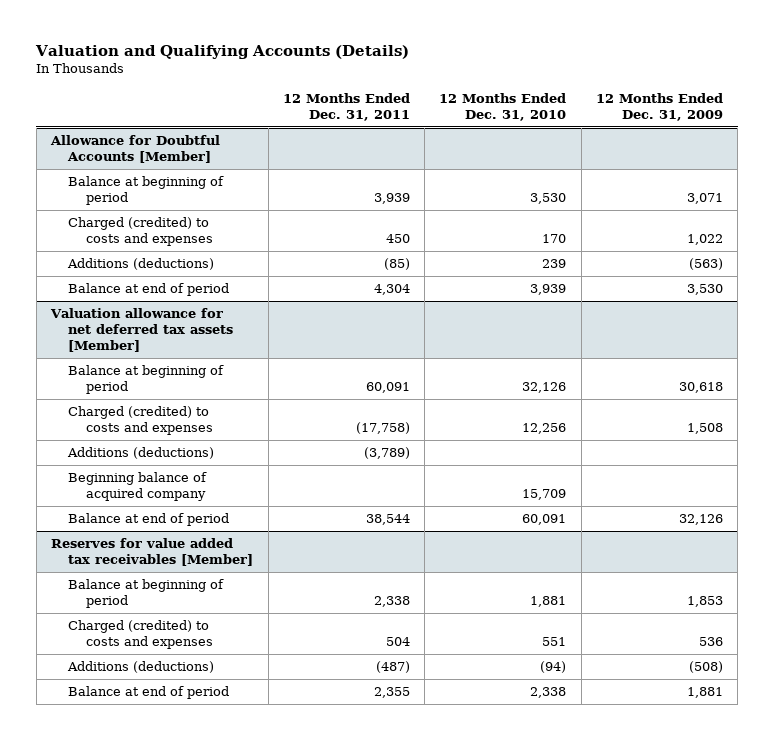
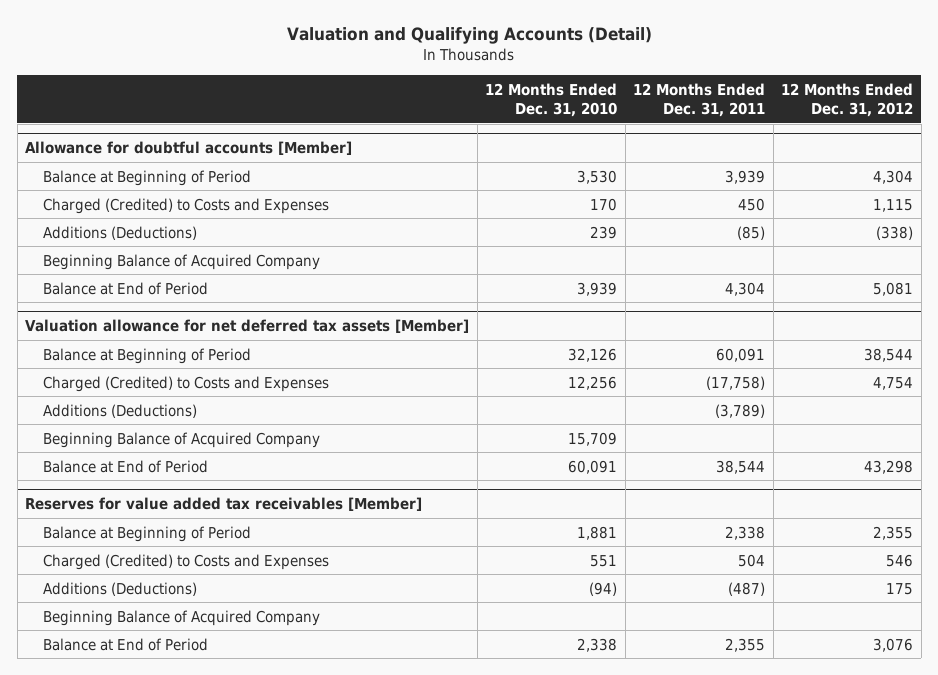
[35,44,410,59] Valuation and Qualifying Accounts (Details) -> [287,27,653,45] Valuation and Qualifying Accounts (Detail)
[595,92,723,121] 12 Months Ended Dec. 31, 2009 -> none
none -> [781,83,914,117] 12 Months Ended Dec. 31, 2012
[49,135,220,164] Allowance for Doubtful Accounts [Member] -> [25,141,353,156] Allowance for doubtful accounts [Member]
[68,176,225,206] Balance at beginning of period -> [42,169,251,186] Balance at Beginning of Period
[68,217,213,247] Charged (credited) to costs and expenses -> [42,197,329,214] Charged (Credited) to Costs and Expenses
[67,258,215,271] Additions (deductions) -> [42,225,197,240] Additions (Deductions)
none -> [42,253,320,270] Beginning Balance of Acquired Company
[68,283,230,297] Balance at end of period -> [42,281,208,295] Balance at End of Period
[68,365,225,395] Balance at beginning of period -> [42,347,251,364] Balance at Beginning of Period
[68,406,213,436] Charged (credited) to costs and expenses -> [42,375,329,392] Charged (Credited) to Costs and Expenses
[67,447,215,460] Additions (deductions) -> [42,403,197,418] Additions (Deductions)
[68,472,208,502] Beginning balance of acquired company -> [42,431,320,448] Beginning Balance of Acquired Company
[68,513,230,527] Balance at end of period -> [42,459,208,473] Balance at End of Period
[68,579,225,609] Balance at beginning of period -> [42,525,251,542] Balance at Beginning of Period
[68,620,213,650] Charged (credited) to costs and expenses -> [42,553,329,570] Charged (Credited) to Costs and Expenses
[67,661,215,674] Additions (deductions) -> [42,581,197,596] Additions (Deductions)
none -> [42,609,320,626] Beginning Balance of Acquired Company
[68,686,230,700] Balance at end of period -> [42,637,208,651] Balance at End of Period

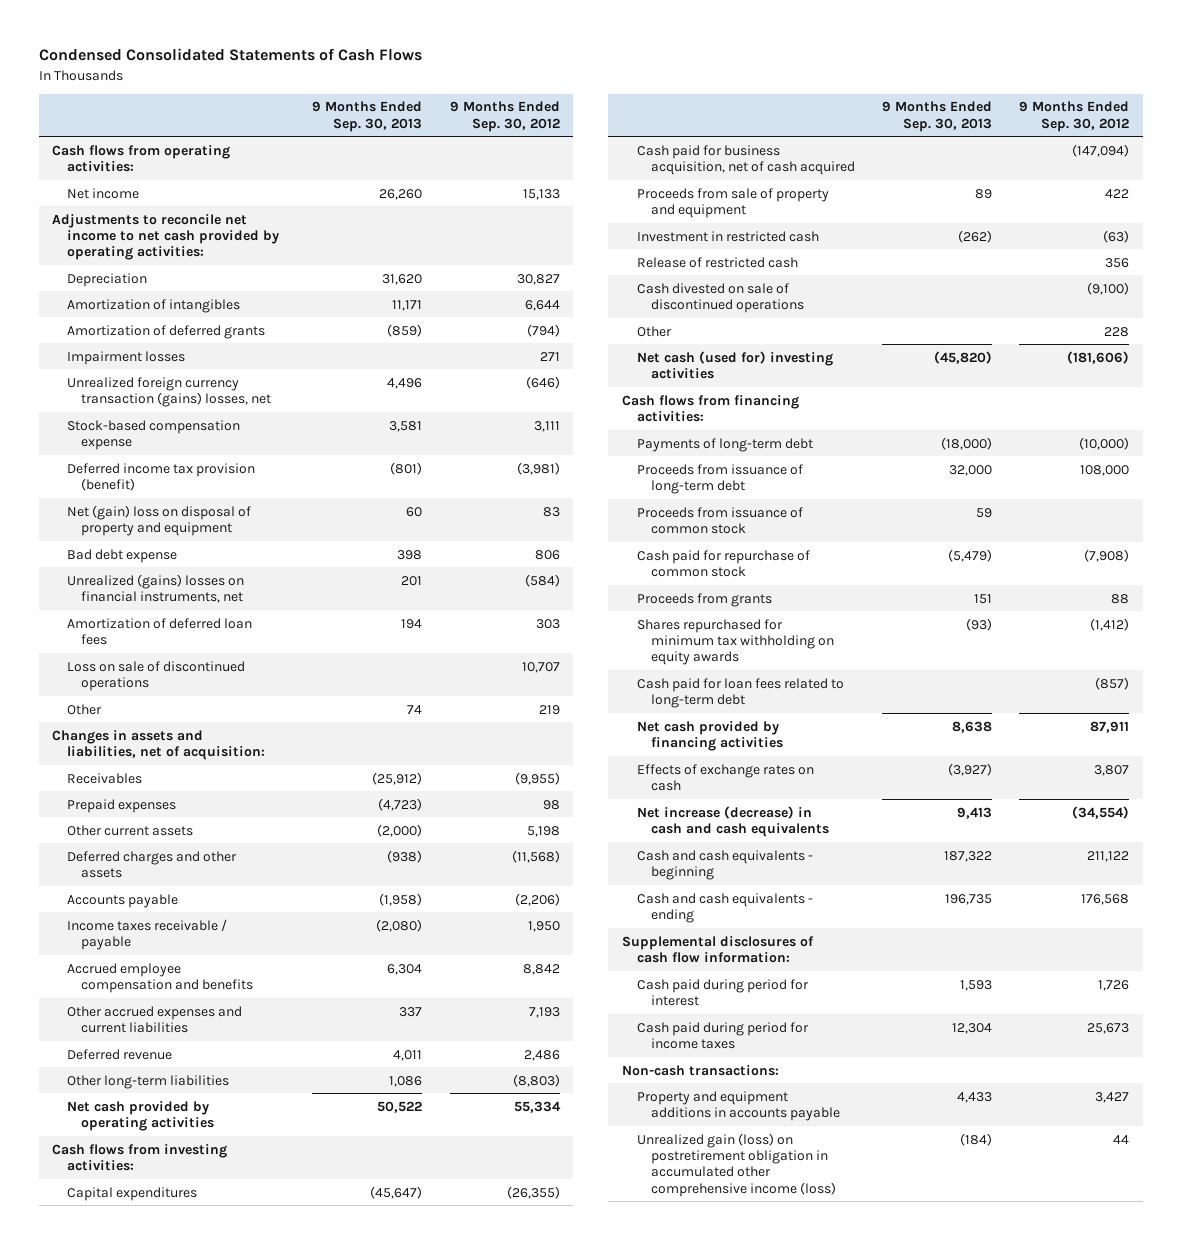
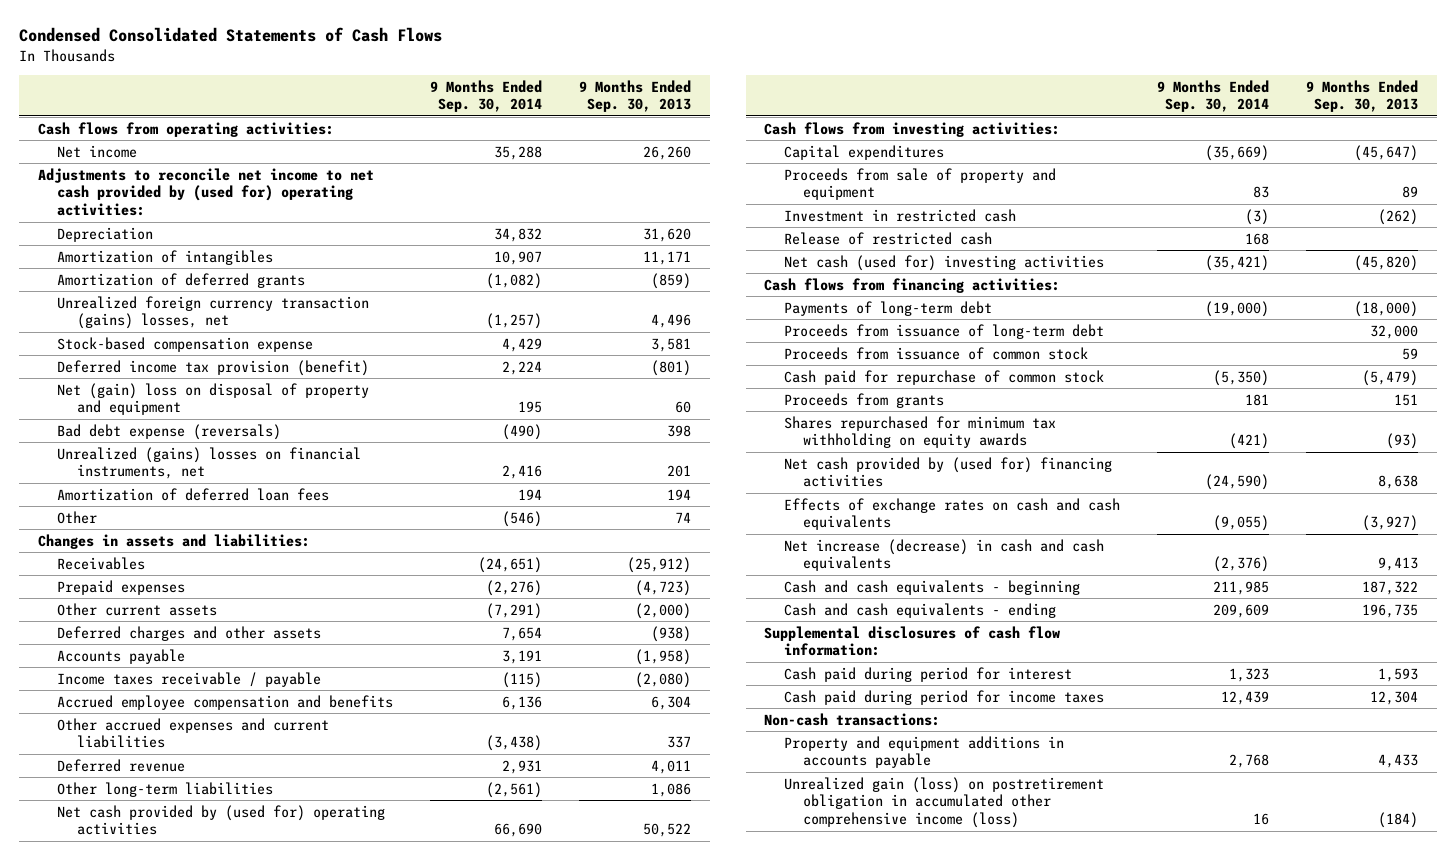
[449,101,560,132] 9 Months Ended Sep. 30, 2012 -> none
none -> [430,79,543,113] 9 Months Ended Sep. 30, 2014
[52,213,279,261] Adjustments to reconcile net income to net cash provided by operating activities: -> [37,167,374,216] Adjustments to reconcile net income to net cash provided by (used for) operating activities:
[66,350,185,365] Impairment losses -> none
[66,548,177,563] Bad debt expense -> [57,423,282,440] Bad debt expense (reversals)
[66,660,245,691] Loss on sale of discontinued operations -> none
[52,729,265,760] Changes in assets and liabilities, net of acquisition: -> [37,533,310,549] Changes in assets and liabilities:
[66,1100,215,1131] Net cash provided by operating activities -> [57,804,386,836] Net cash provided by (used for) operating activities
[636,144,856,175] Cash paid for business acquisition, net of cash acquired -> none
[636,282,805,313] Cash divested on sale of discontinued operations -> none
[636,325,672,337] Other -> none
[636,677,844,708] Cash paid for loan fees related to long-term debt -> none
[636,720,784,751] Net cash provided by financing activities -> [783,456,1112,488] Net cash provided by (used for) financing activities
[636,763,814,791] Effects of exchange rates on cash -> [783,497,1120,531] Effects of exchange rates on cash and cash equivalents

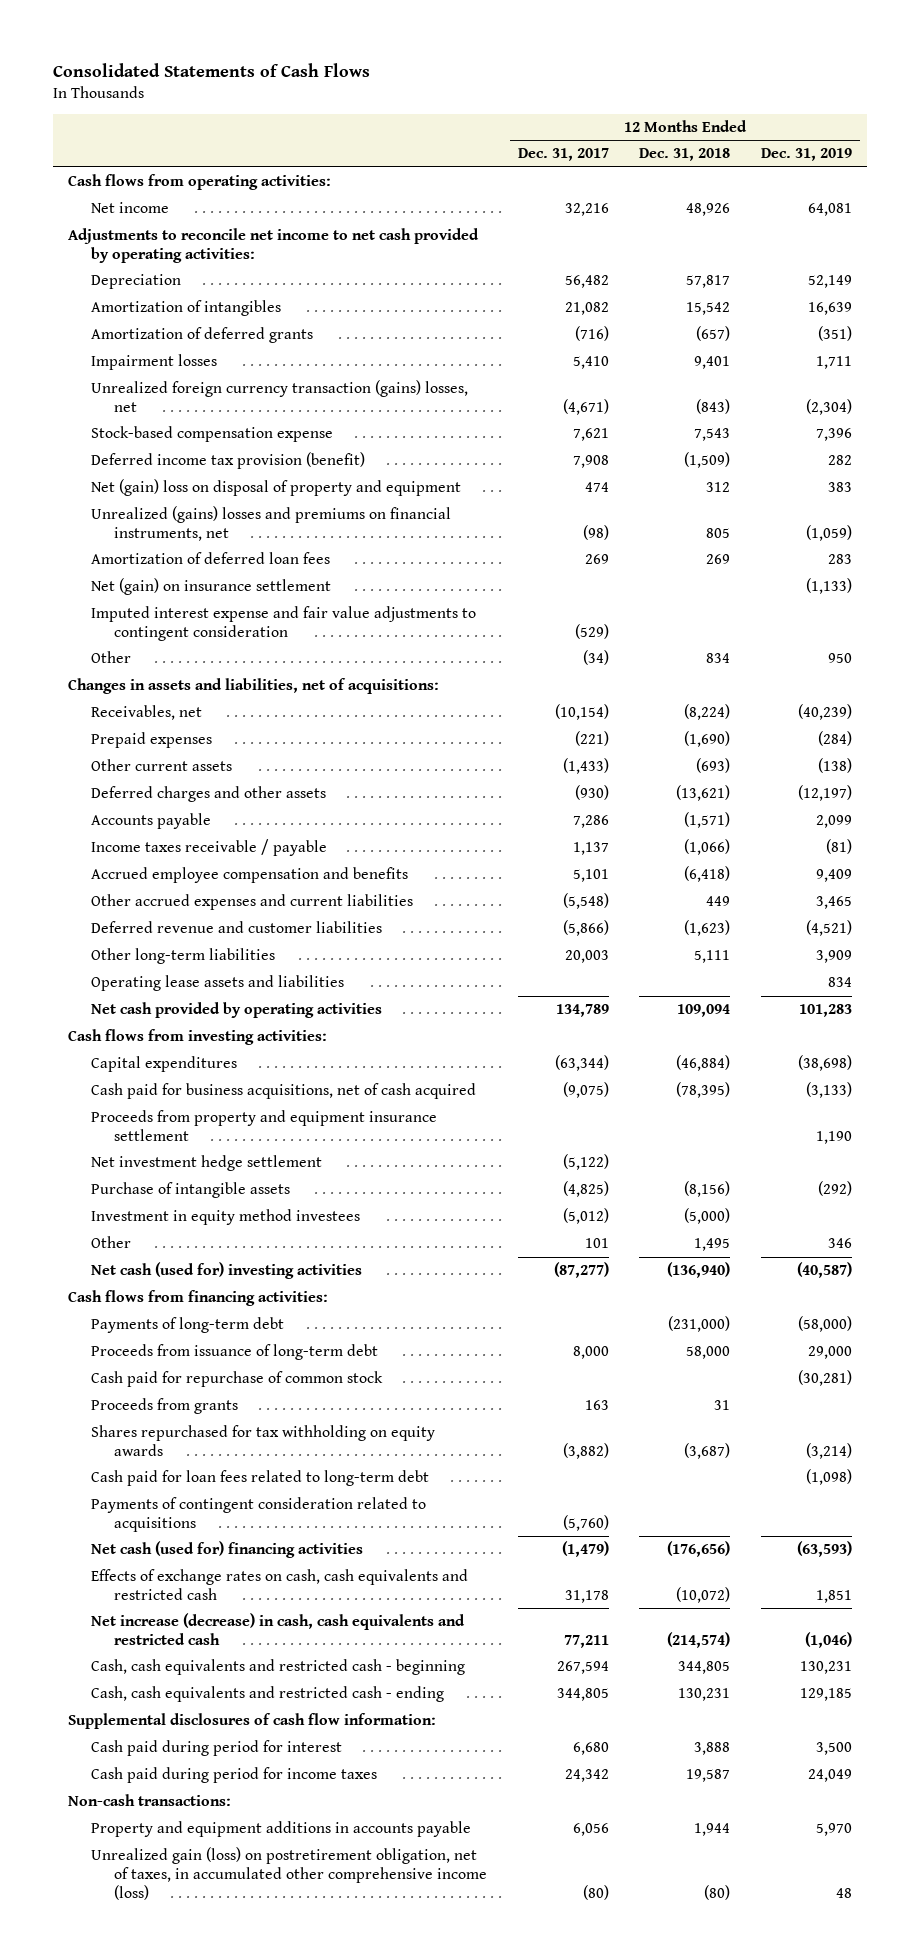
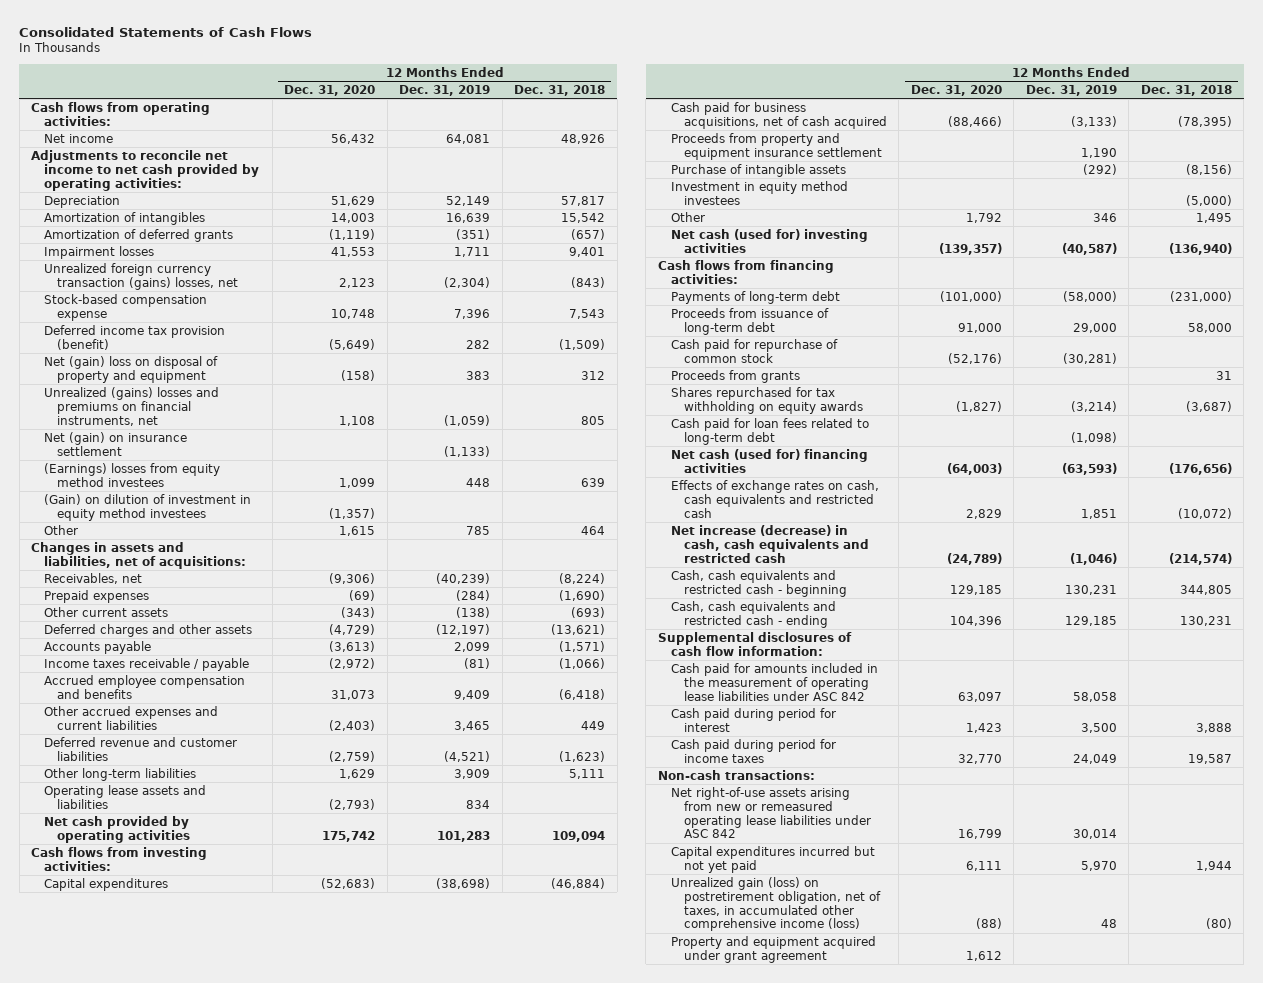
[517,148,609,162] Dec. 31, 2017 -> none
none -> [284,84,376,96] Dec. 31, 2020
[91,552,331,565] Amortization of deferred loan fees -> none
[91,606,477,641] Imputed interest expense and fair value adjustments to contingent consideration -> none
none -> [44,462,221,487] (Earnings) losses from equity method investees
none -> [44,493,252,521] (Gain) on dilution of investment in equity method investees
[706,653,731,664] 834 -> [581,525,606,535] 464
[827,653,852,664] 950 -> [466,525,491,535] 785
[91,1155,323,1172] Net investment hedge settlement -> none
[91,1497,427,1532] Payments of contingent consideration related to acquisitions -> none
none -> [670,662,878,701] Cash paid for amounts included in the measurement of operating lease liabilities under ASC 842
none -> [670,786,871,839] Net right-of-use assets arising from new or remeasured operating lease liabilities under ASC 842
[91,1821,472,1838] Property and equipment additions in accounts payable -> [670,845,875,873] Capital expenditures incurred but not yet paid
none -> [670,935,876,963] Property and equipment acquired under grant agreement

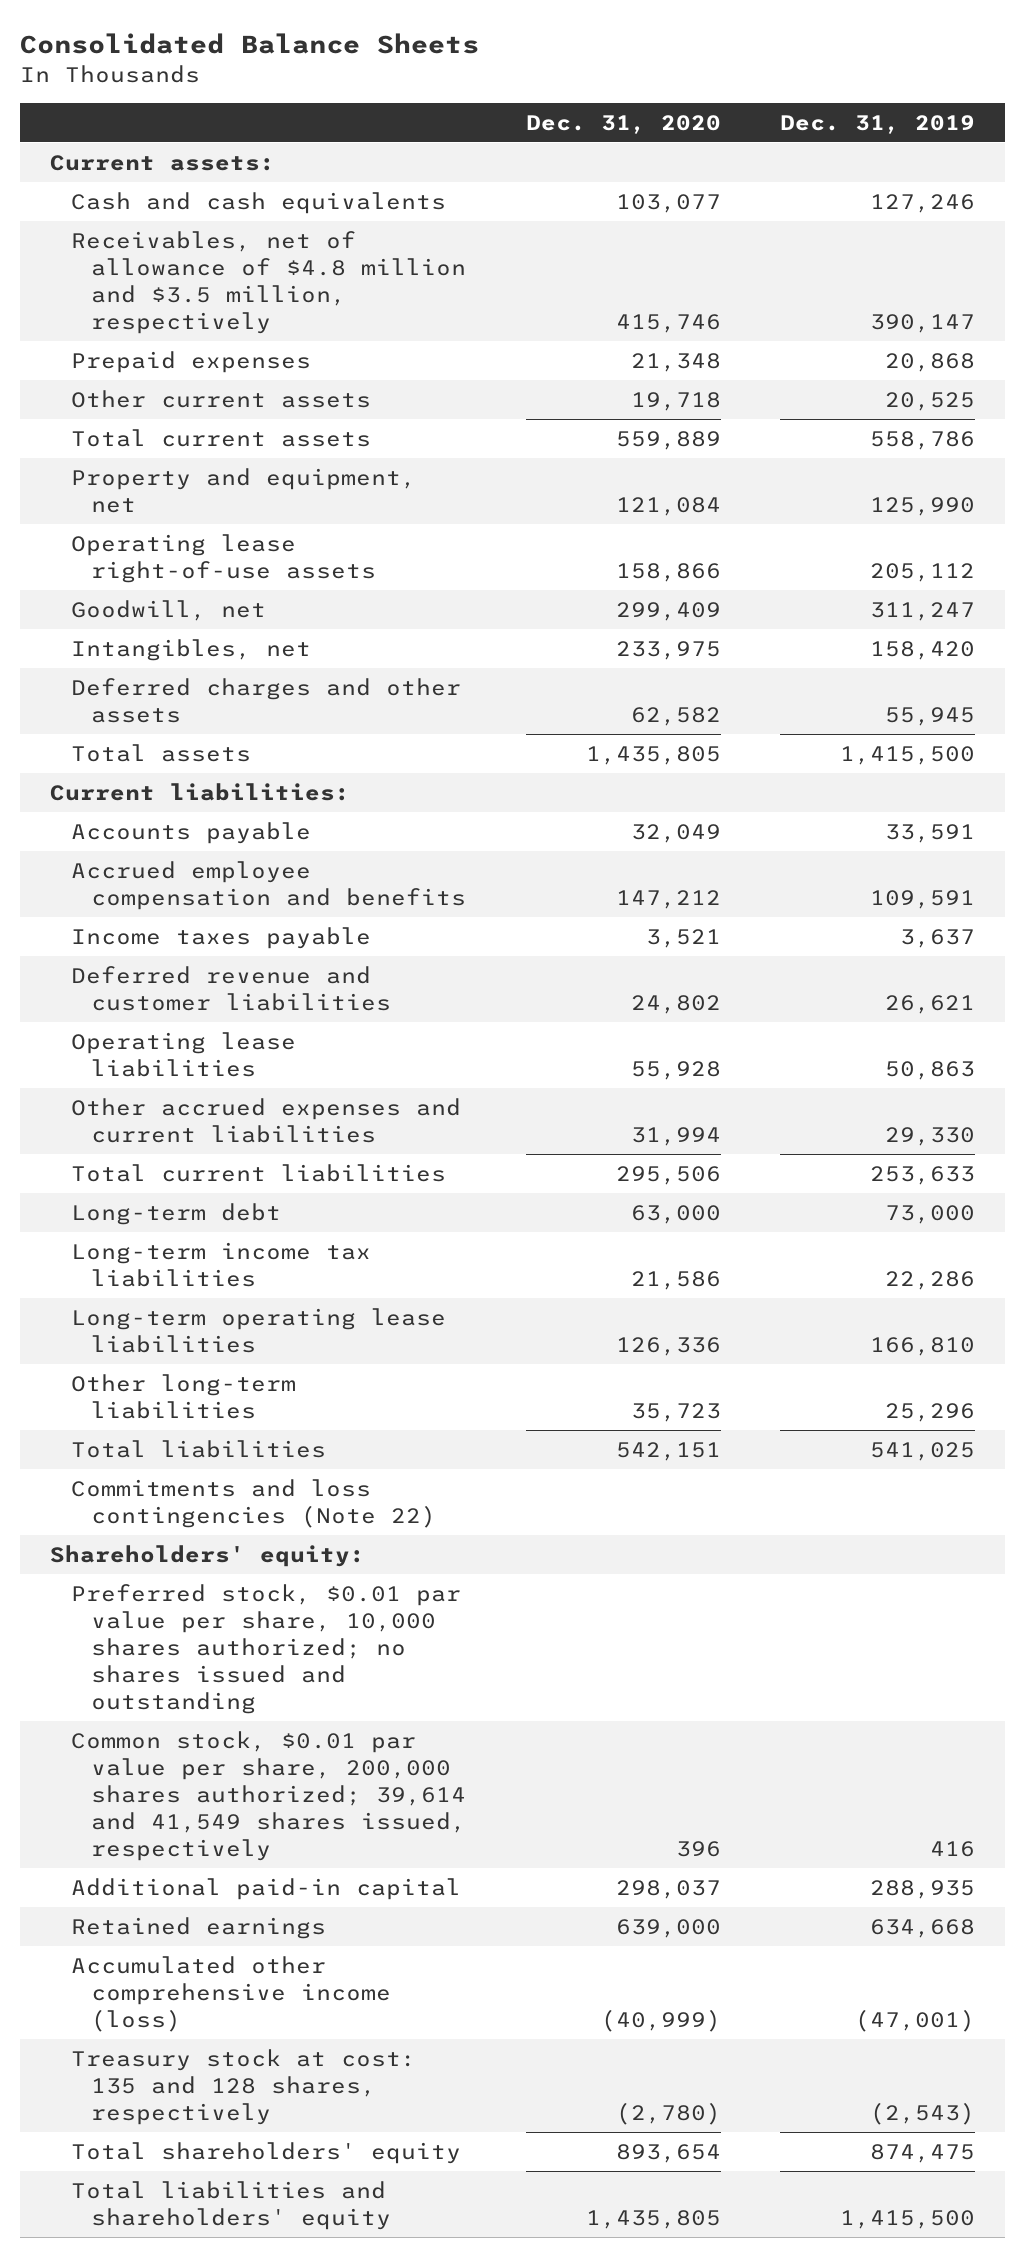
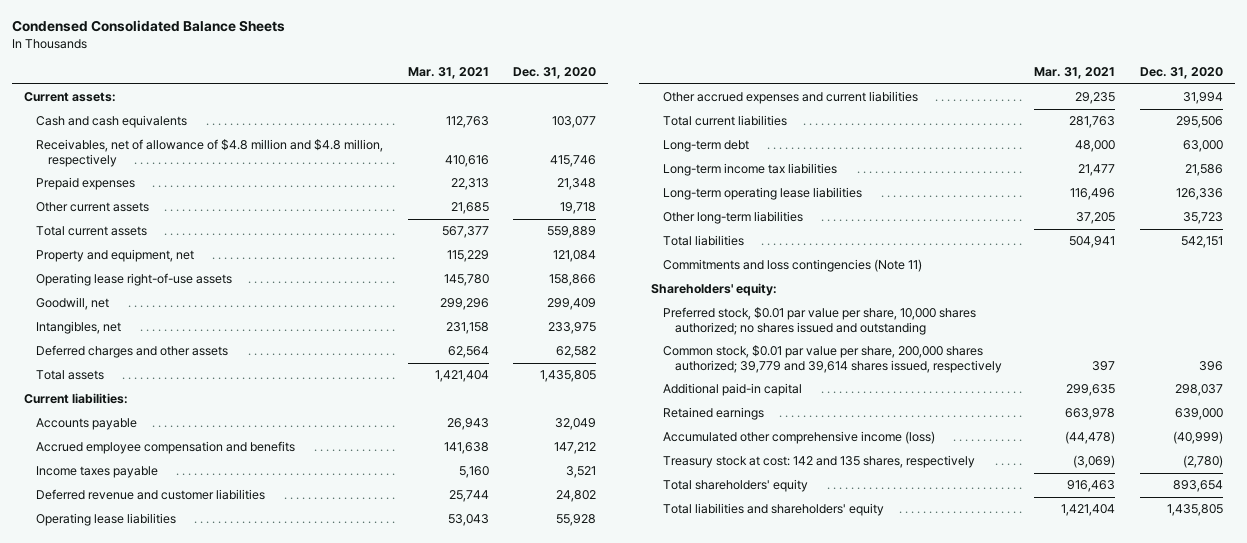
[20,33,480,55] Consolidated Balance Sheets -> [12,20,286,33] Condensed Consolidated Balance Sheets
[780,114,976,134] Dec. 31, 2019 -> none
none -> [407,67,489,80] Mar. 31, 2021
[70,230,467,335] Receivables, net of allowance of $4.8 million and $3.5 million, respectively -> [36,139,384,167] Receivables, net of allowance of $4.8 million and $4.8 million, respectively
[70,1478,437,1528] Commitments and loss contingencies (Note 22) -> [662,259,922,273] Commitments and loss contingencies (Note 11)
[70,1730,467,1862] Common stock, $0.01 par value per share, 200,000 shares authorized; 39,614 and 41,549 shares issued, respectively -> [662,345,1002,373] Common stock, $0.01 par value per share, 200,000 shares authorized; 39,779 and 39,614 shares issued, respectively
[70,2048,416,2126] Treasury stock at cost: 135 and 128 shares, respectively -> [662,455,975,469] Treasury stock at cost: 142 and 135 shares, respectively

